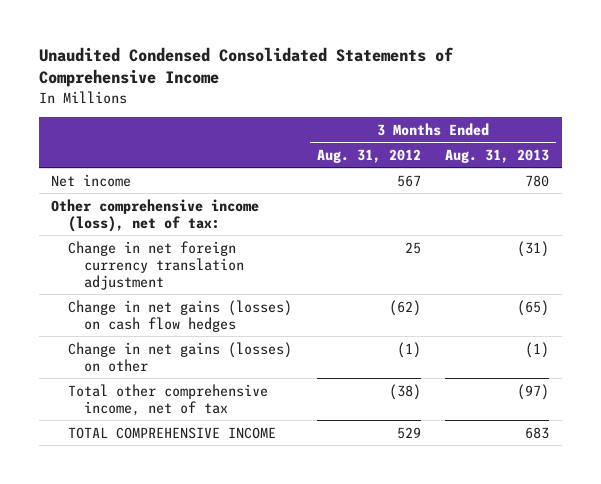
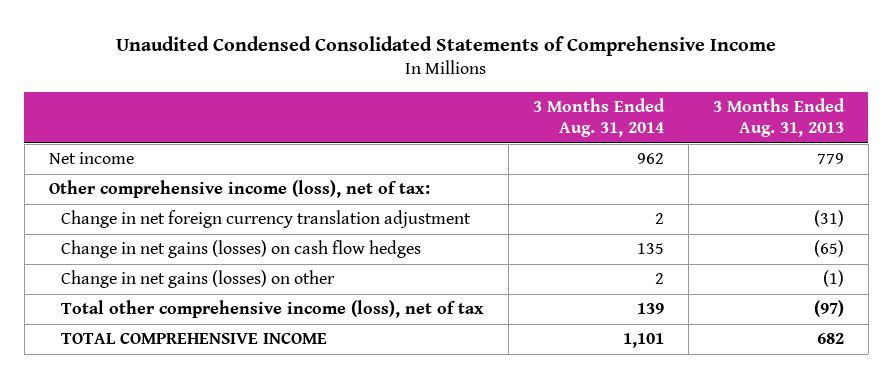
[316,148,421,163] Aug. 31, 2012 -> none
none -> [532,98,665,137] 3 Months Ended Aug. 31, 2014
[525,174,550,187] 780 -> [816,153,844,165] 779
[67,383,268,416] Total other comprehensive income, net of tax -> [60,300,484,319] Total other comprehensive income (loss), net of tax
[525,426,550,439] 683 -> [816,333,844,345] 682

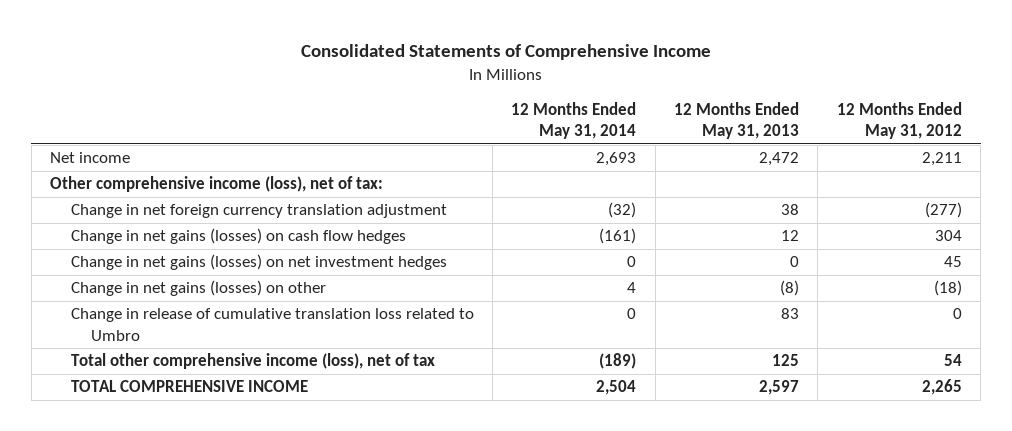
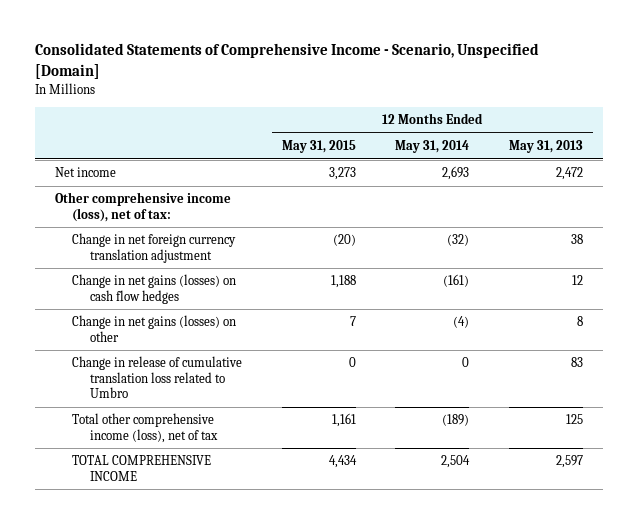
[300,44,711,61] Consolidated Statements of Comprehensive Income -> [34,43,539,79] Consolidated Statements of Comprehensive Income - Scenario, Unspecified [Domain]
[836,101,962,140] 12 Months Ended May 31, 2012 -> none
none -> [281,140,356,154] May 31, 2015
[70,254,447,271] Change in net gains (losses) on net investment hedges -> none
[627,282,637,294] 4 -> [453,316,470,329] (4)
[780,280,800,297] (8) -> [576,316,583,327] 8

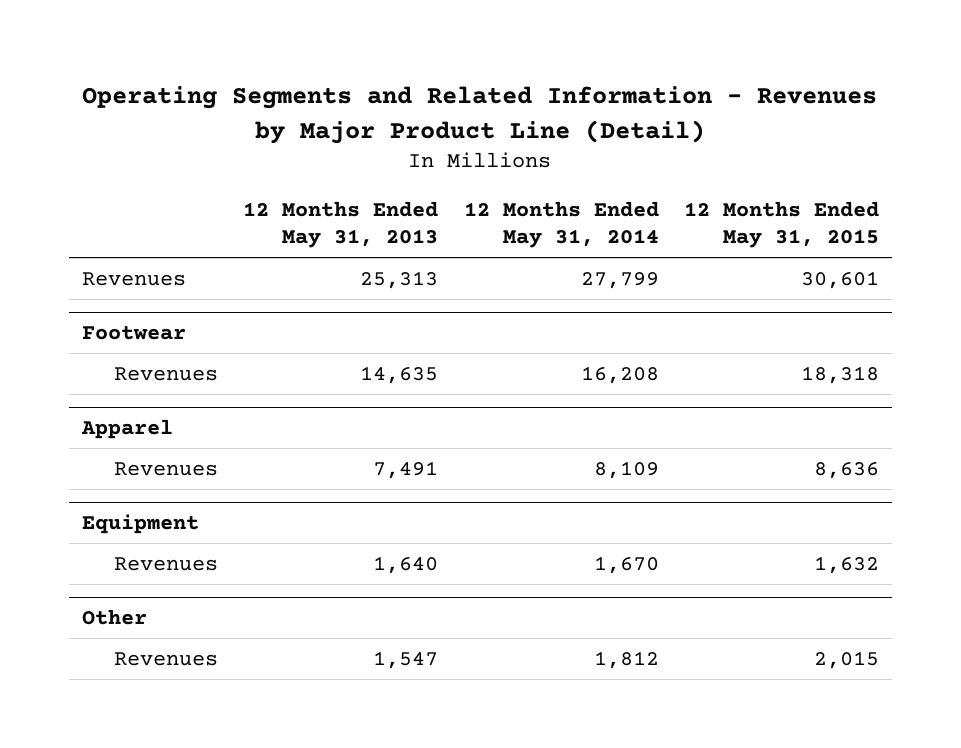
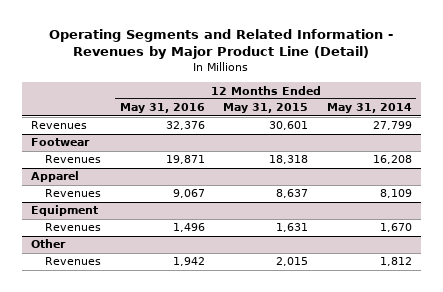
[243,201,439,248] 12 Months Ended May 31, 2013 -> none
none -> [119,103,205,114] May 31, 2016
[814,461,880,479] 8,636 -> [276,189,309,199] 8,637
[814,555,880,574] 1,632 -> [276,223,309,233] 1,631

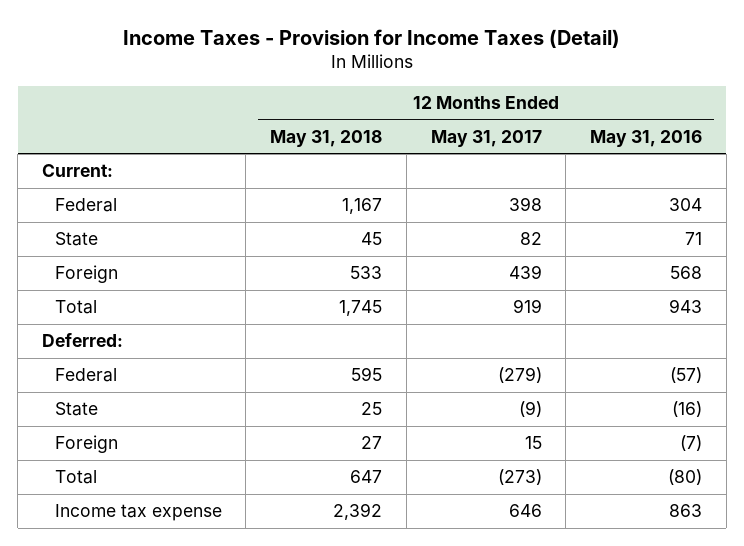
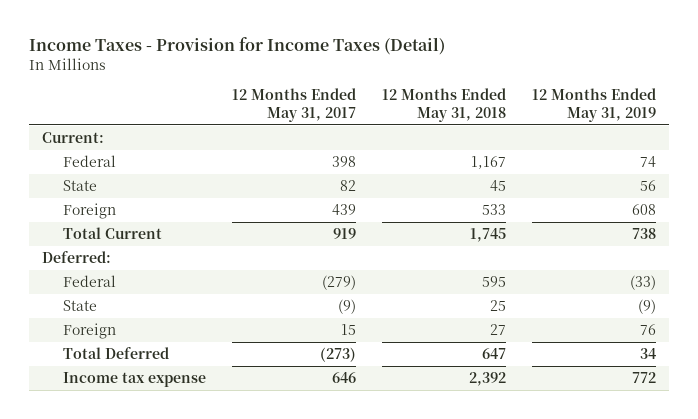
[590,129,703,147] May 31, 2016 -> none
none -> [532,88,657,122] 12 Months Ended May 31, 2019
[54,300,97,315] Total -> [63,226,163,239] Total Current
[54,470,97,485] Total -> [63,346,170,359] Total Deferred

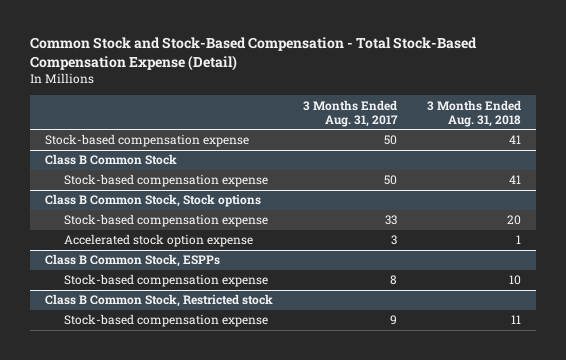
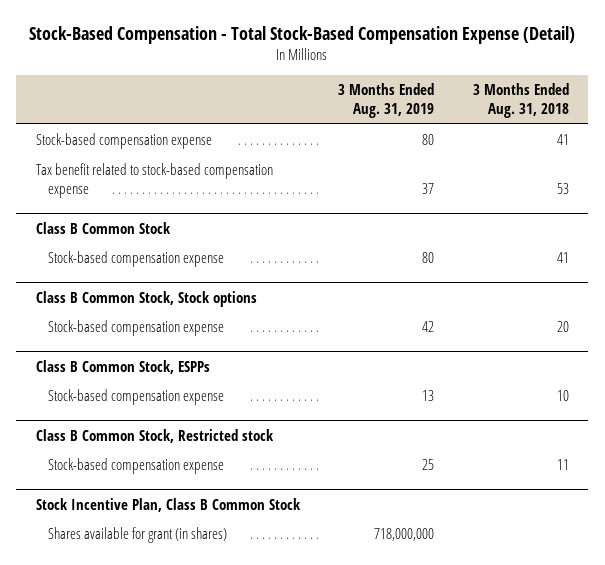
[29,37,477,72] Common Stock and Stock-Based Compensation - Total Stock-Based Compensation Expense (Detail) -> [29,25,576,44] Stock-Based Compensation - Total Stock-Based Compensation Expense (Detail)
[302,99,398,127] 3 Months Ended Aug. 31, 2017 -> none
none -> [338,83,435,119] 3 Months Ended Aug. 31, 2019
none -> [35,163,273,199] Tax benefit related to stock-based compensation expense
[63,234,253,248] Accelerated stock option expense -> none
none -> [35,497,301,512] Stock Incentive Plan, Class B Common Stock
none -> [48,527,228,544] Shares available for grant (in shares)

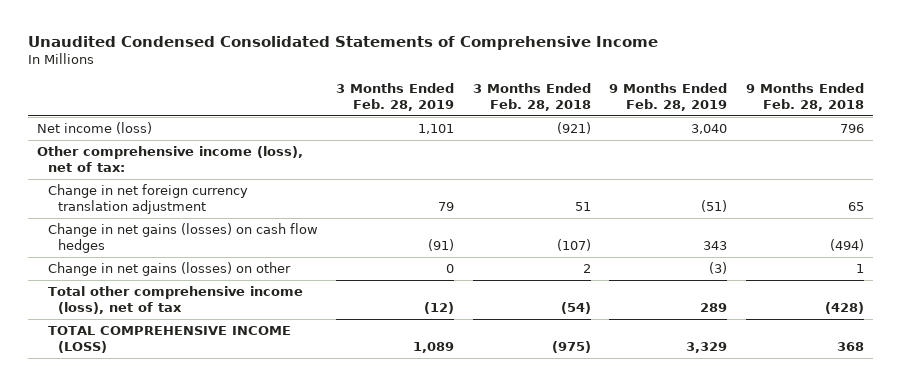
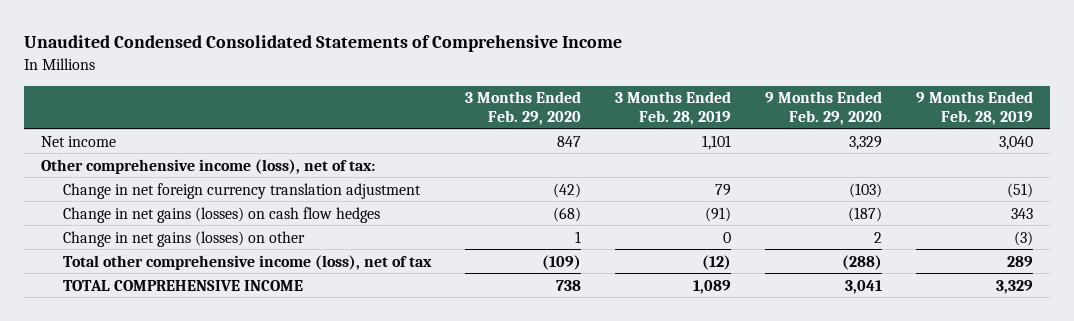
[472,82,591,111] 3 Months Ended Feb. 28, 2018 -> none
[746,82,865,111] 9 Months Ended Feb. 28, 2018 -> none
none -> [464,91,581,125] 3 Months Ended Feb. 29, 2020
none -> [765,91,883,125] 9 Months Ended Feb. 29, 2020
[36,121,152,134] Net income (loss) -> [41,135,117,147] Net income
[47,325,291,353] TOTAL COMPREHENSIVE INCOME (LOSS) -> [62,279,303,291] TOTAL COMPREHENSIVE INCOME

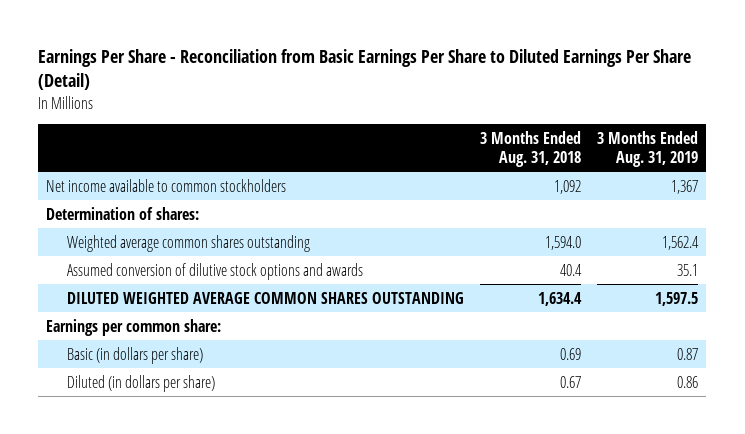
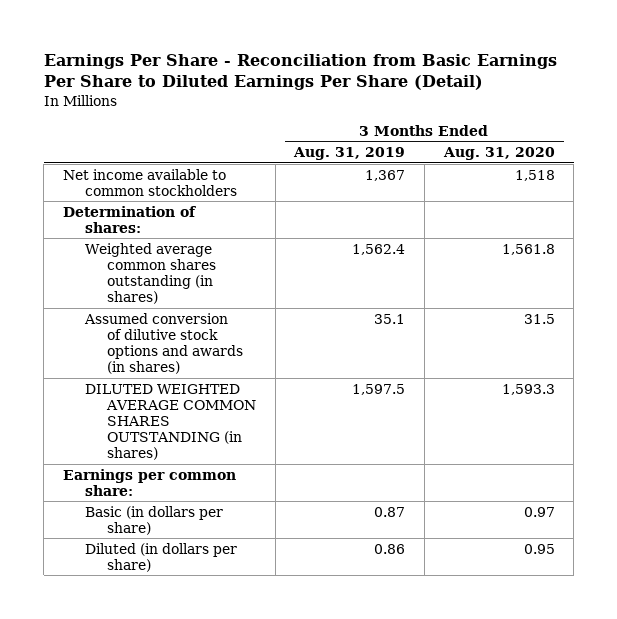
[480,131,582,167] 3 Months Ended Aug. 31, 2018 -> none
none -> [442,147,555,161] Aug. 31, 2020
[67,234,311,252] Weighted average common shares outstanding -> [85,242,217,305] Weighted average common shares outstanding (in shares)
[67,262,364,280] Assumed conversion of dilutive stock options and awards -> [84,312,244,375] Assumed conversion of dilutive stock options and awards (in shares)
[67,291,465,304] DILUTED WEIGHTED AVERAGE COMMON SHARES OUTSTANDING -> [85,383,257,461] DILUTED WEIGHTED AVERAGE COMMON SHARES OUTSTANDING (in shares)

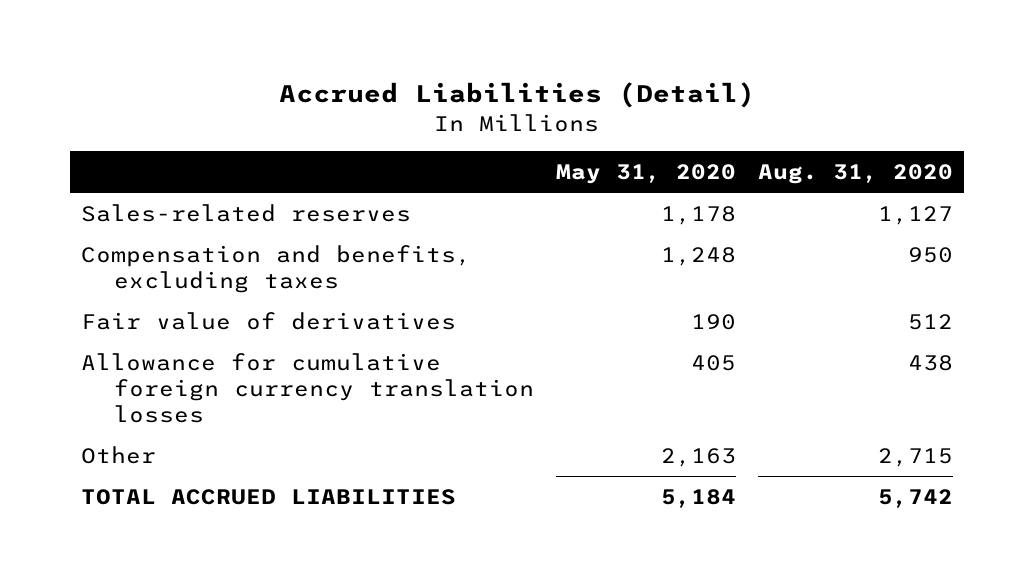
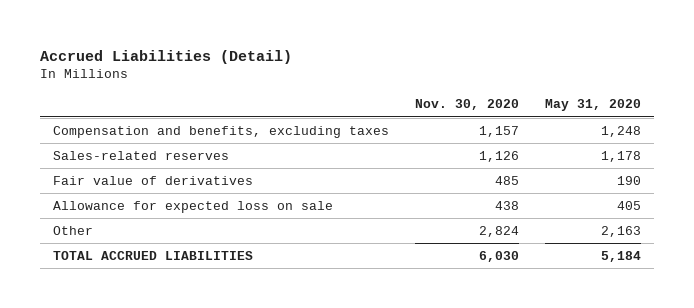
[758,164,954,185] Aug. 31, 2020 -> none
none -> [414,99,519,111] Nov. 30, 2020
[81,203,412,222] Sales-related reserves -> [53,151,230,161] Sales-related reserves
[81,352,534,424] Allowance for cumulative foreign currency translation losses -> [53,201,334,214] Allowance for expected loss on sale

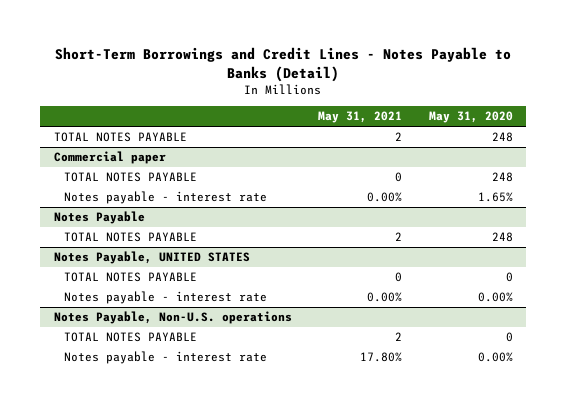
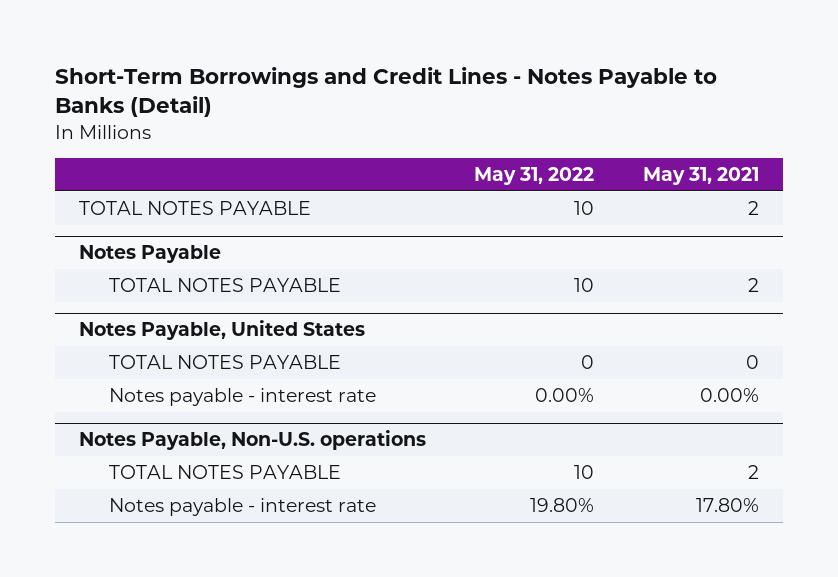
[428,111,513,124] May 31, 2020 -> none
none -> [474,166,595,185] May 31, 2022
[53,151,166,165] Commercial paper -> none
[63,172,197,183] TOTAL NOTES PAYABLE -> none
[63,191,267,205] Notes payable - interest rate -> none
[53,251,250,265] Notes Payable, UNITED STATES -> [79,320,366,341] Notes Payable, United States

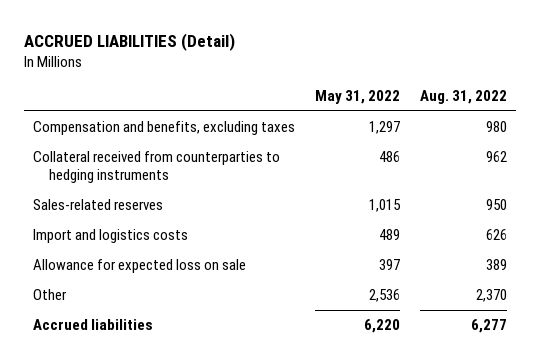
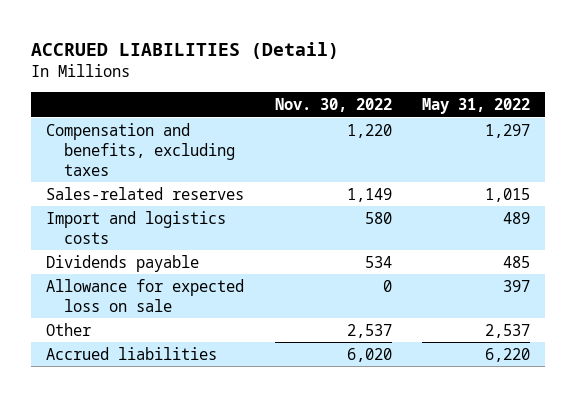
[419,90,507,105] Aug. 31, 2022 -> none
none -> [274,97,392,112] Nov. 30, 2022
[33,151,281,184] Collateral received from counterparties to hedging instruments -> none
none -> [46,254,200,272] Dividends payable
[368,289,400,303] 2,536 -> [484,323,530,338] 2,537

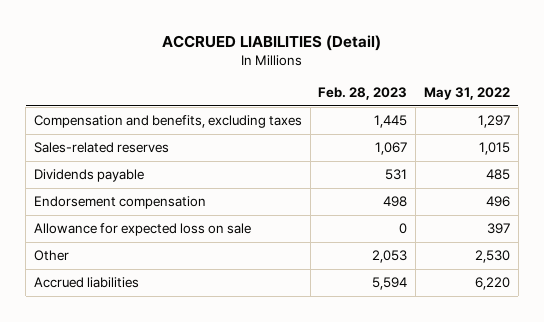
[274,97,392,112] Nov. 30, 2022 -> none
none -> [318,86,408,100] Feb. 28, 2023
[46,210,227,244] Import and logistics costs -> none
none -> [34,196,207,210] Endorsement compensation
[484,323,530,338] 2,537 -> [474,250,510,264] 2,530

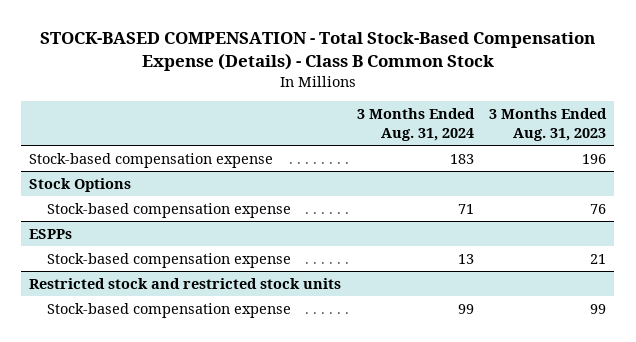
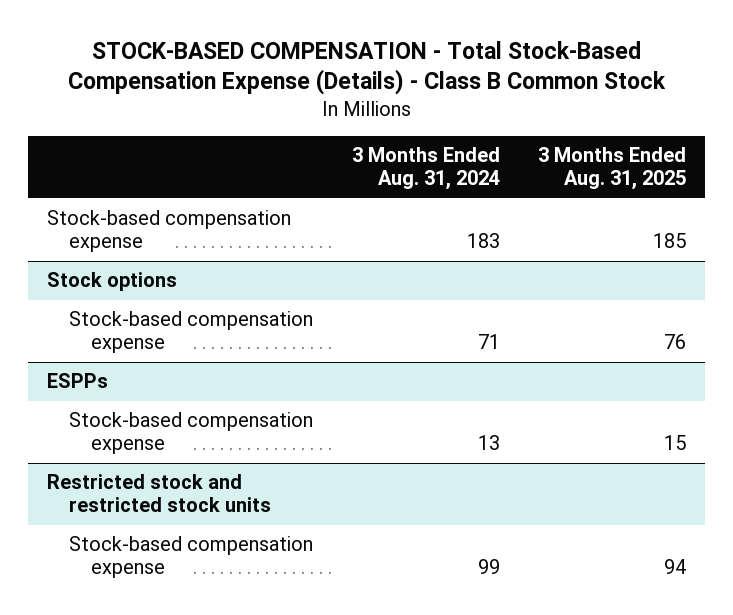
[489,108,608,142] 3 Months Ended Aug. 31, 2023 -> none
none -> [538,147,687,191] 3 Months Ended Aug. 31, 2025
[29,177,132,192] Stock Options -> [47,272,178,292] Stock options

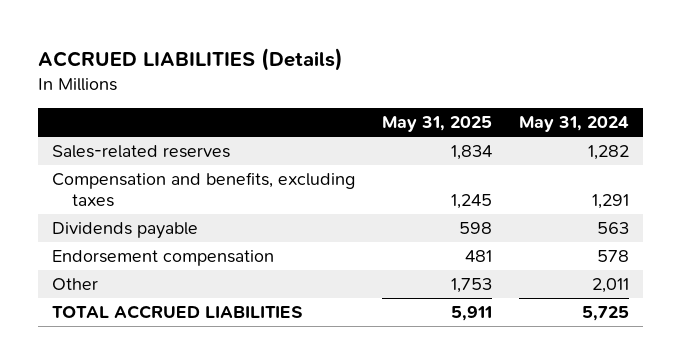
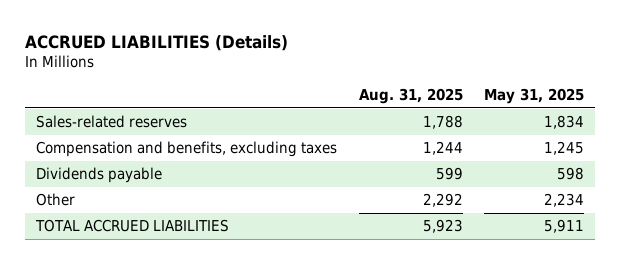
[518,116,629,133] May 31, 2024 -> none
none -> [358,88,463,105] Aug. 31, 2025
[51,249,274,266] Endorsement compensation -> none
[450,277,492,293] 1,753 -> [544,193,585,208] 2,234

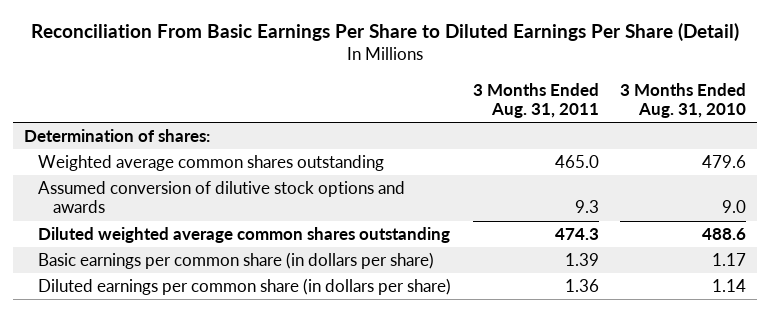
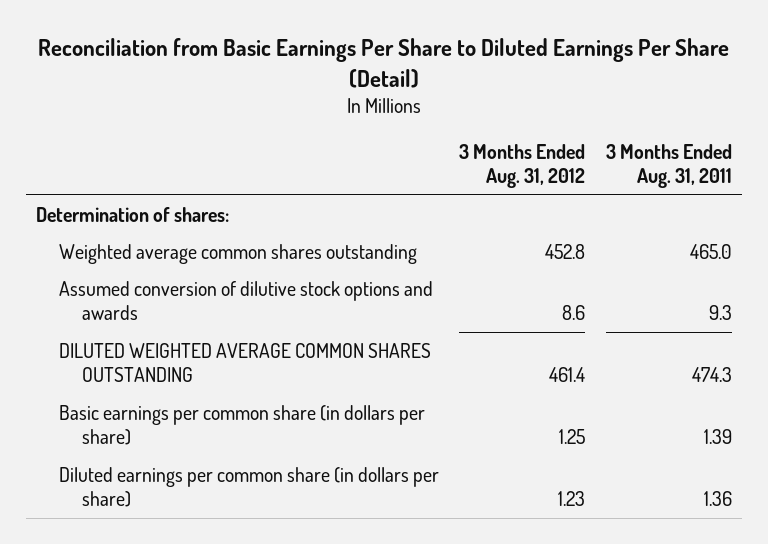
[31,23,740,42] Reconciliation From Basic Earnings Per Share to Diluted Earnings Per Share (Detail) -> [37,38,729,88] Reconciliation from Basic Earnings Per Share to Diluted Earnings Per Share (Detail)
[620,82,747,119] 3 Months Ended Aug. 31, 2010 -> none
none -> [459,143,586,189] 3 Months Ended Aug. 31, 2012
[38,226,451,243] Diluted weighted average common shares outstanding -> [58,342,431,383] DILUTED WEIGHTED AVERAGE COMMON SHARES OUTSTANDING

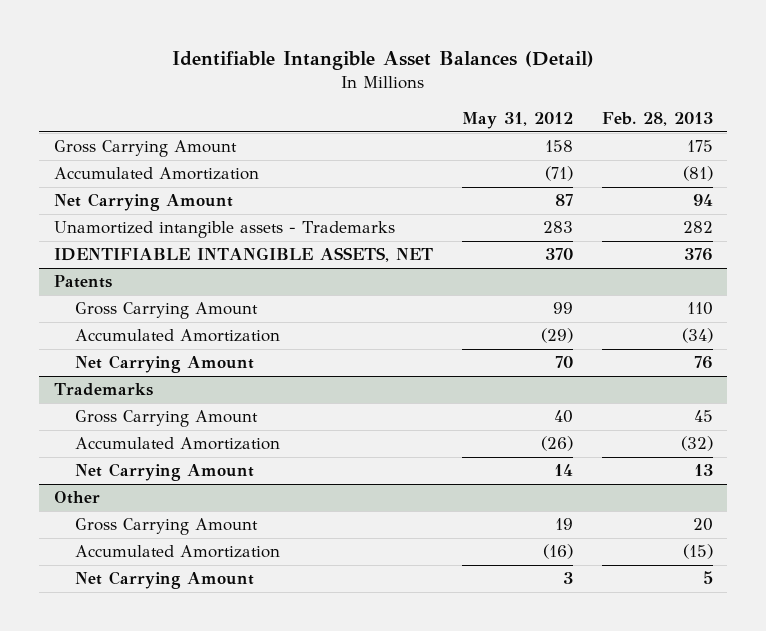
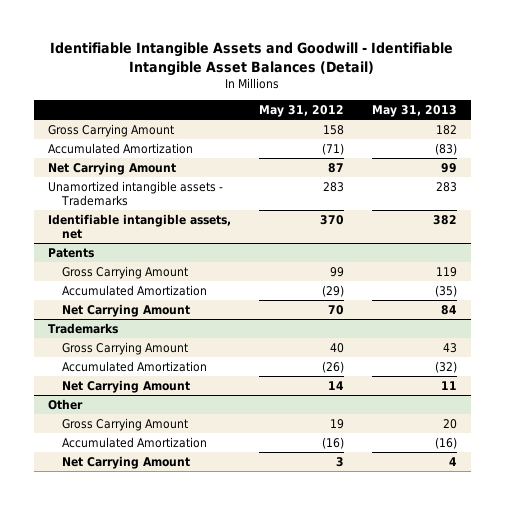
[172,51,595,71] Identifiable Intangible Asset Balances (Detail) -> [50,42,454,76] Identifiable Intangible Assets and Goodwill - Identifiable Intangible Asset Balances (Detail)
[601,112,713,127] Feb. 28, 2013 -> none
none -> [371,104,457,117] May 31, 2013
[53,247,433,263] IDENTIFIABLE INTANGIBLE ASSETS, NET -> [48,213,232,240] Identifiable intangible assets, net

